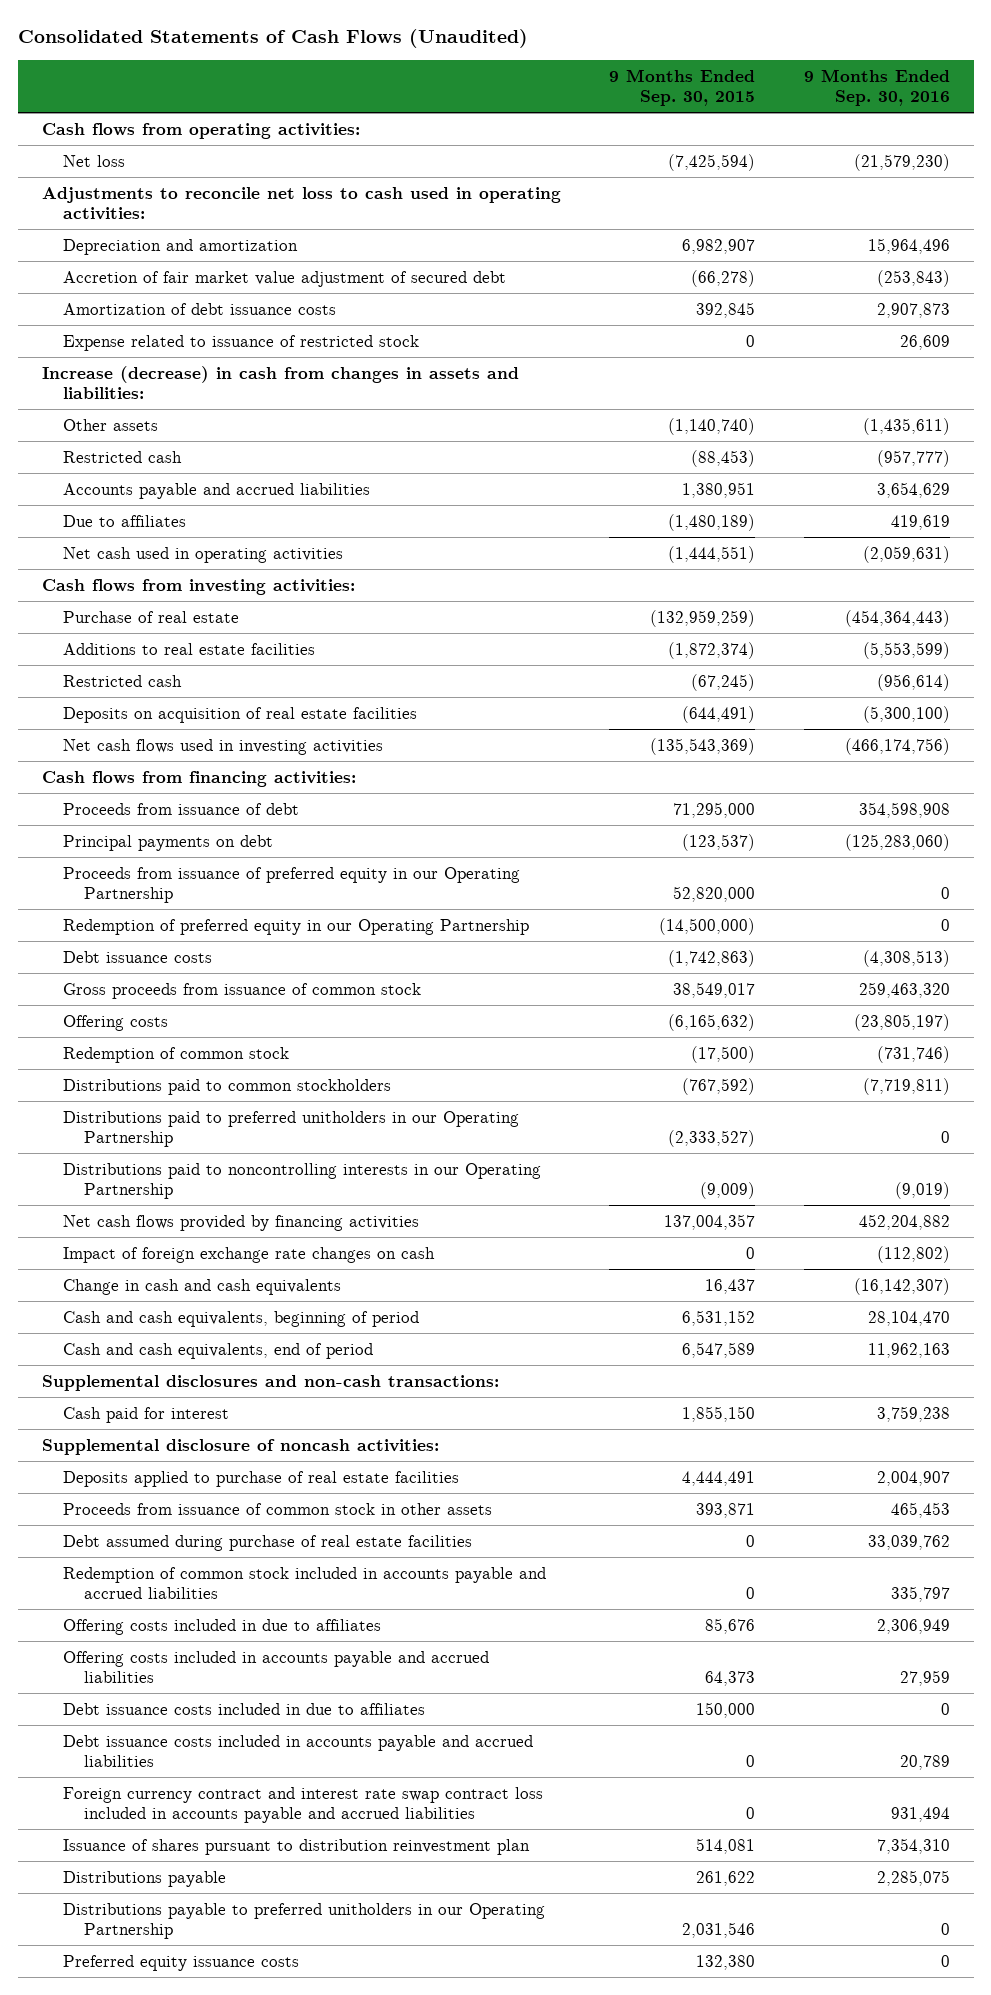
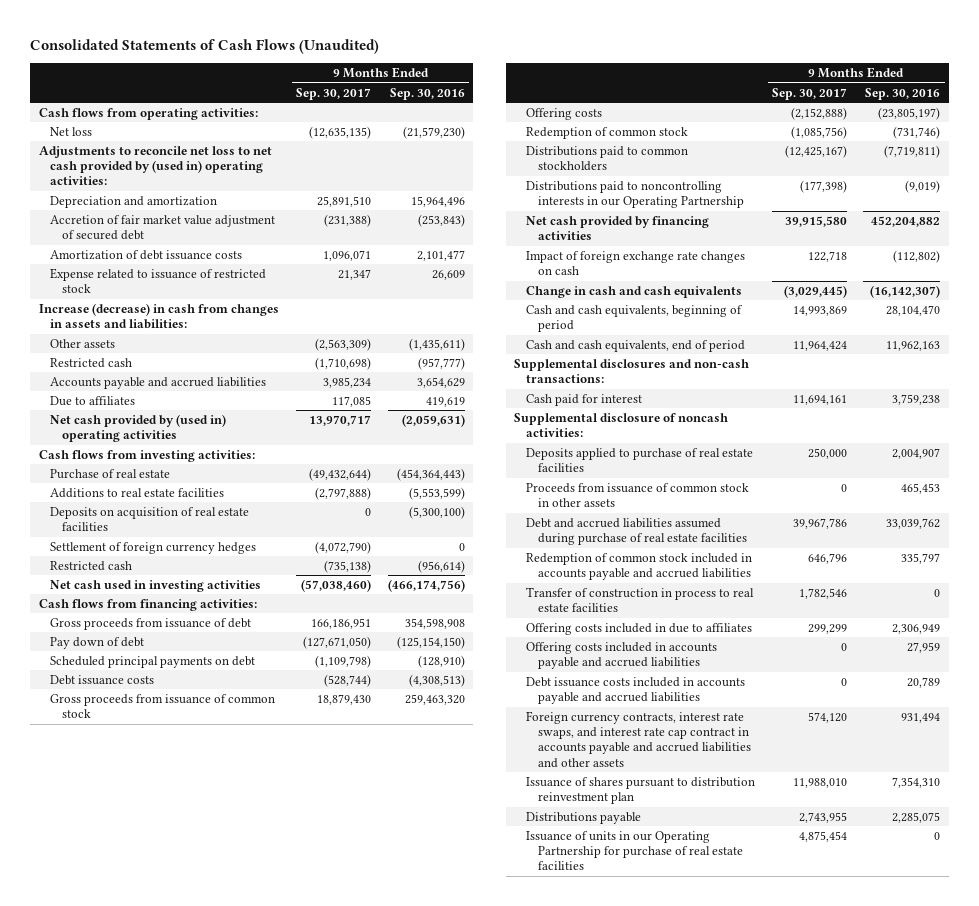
[609,68,756,106] 9 Months Ended Sep. 30, 2015 -> none
none -> [296,87,372,100] Sep. 30, 2017
[41,186,561,220] Adjustments to reconcile net loss to cash used in operating activities: -> [38,145,272,186] Adjustments to reconcile net loss to net cash provided by (used in) operating activities:
[876,302,950,318] 2,907,873 -> [416,249,465,261] 2,101,477
[62,546,343,563] Net cash used in operating activities -> [50,413,227,443] Net cash provided by (used in) operating activities
none -> [50,541,257,554] Settlement of foreign currency hedges
[62,674,182,687] Restricted cash -> [50,560,133,571] Restricted cash
[62,738,383,755] Net cash flows used in investing activities -> [50,579,262,592] Net cash used in investing activities
[62,866,520,903] Proceeds from issuance of preferred equity in our Operating Partnership -> none
[62,918,529,935] Redemption of preferred equity in our Operating Partnership -> none
[62,802,299,815] Proceeds from issuance of debt -> [50,617,252,630] Gross proceeds from issuance of debt
none -> [50,636,145,649] Pay down of debt
[62,834,273,851] Principal payments on debt -> [50,655,256,668] Scheduled principal payments on debt
[844,833,950,851] (125,283,060) -> [417,654,465,668] (128,910)
[62,1110,519,1147] Distributions paid to preferred unitholders in our Operating Partnership -> none
[62,1214,419,1231] Net cash flows provided by financing activities -> [526,215,710,241] Net cash provided by financing activities
[62,1534,472,1551] Debt assumed during purchase of real estate facilities -> [526,517,748,546] Debt and accrued liabilities assumed during purchase of real estate facilities
none -> [526,586,755,613] Transfer of construction in process to real estate facilities
[62,1702,425,1715] Debt issuance costs included in due to affiliates -> none
[62,1786,543,1823] Foreign currency contract and interest rate swap contract loss included in accounts payable and accrued liabilities -> [526,710,752,768] Foreign currency contracts, interest rate swaps, and interest rate cap contract in accounts payable and accrued liabilities and other assets
[62,1902,545,1939] Distributions payable to preferred unitholders in our Operating Partnership -> none
[62,1954,299,1971] Preferred equity issuance costs -> none
none -> [526,830,744,871] Issuance of units in our Operating Partnership for purchase of real estate facilities

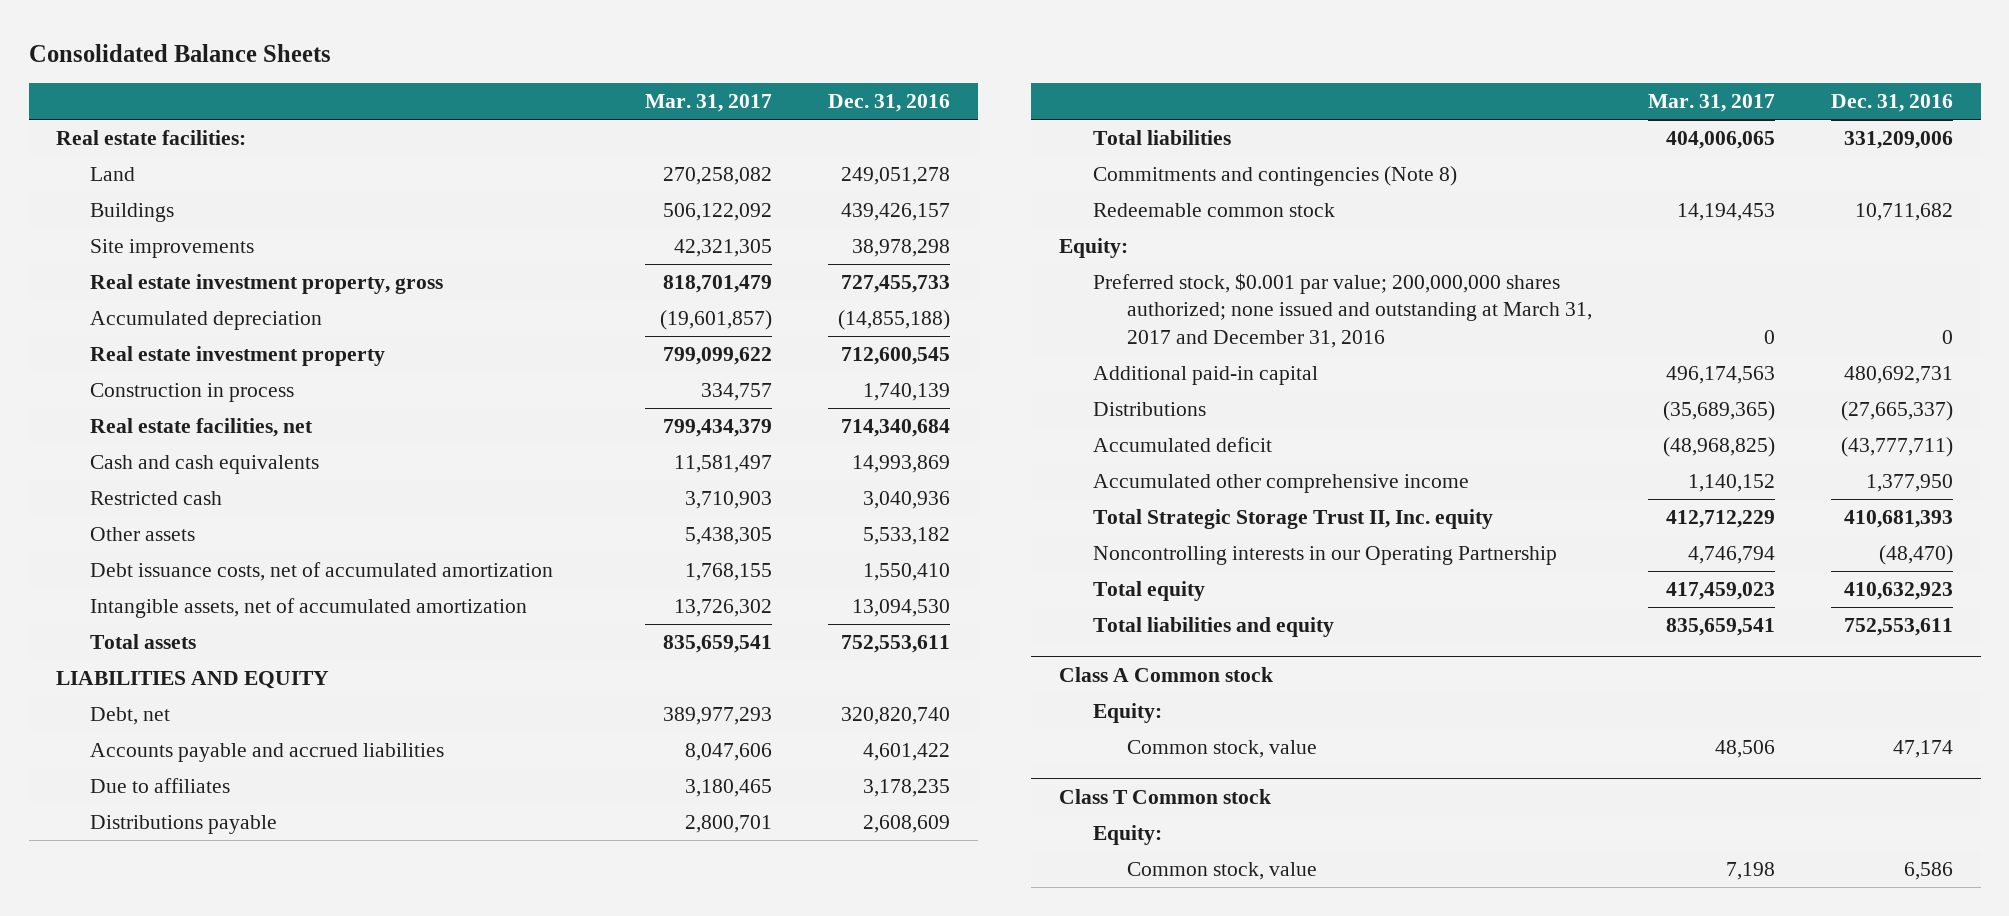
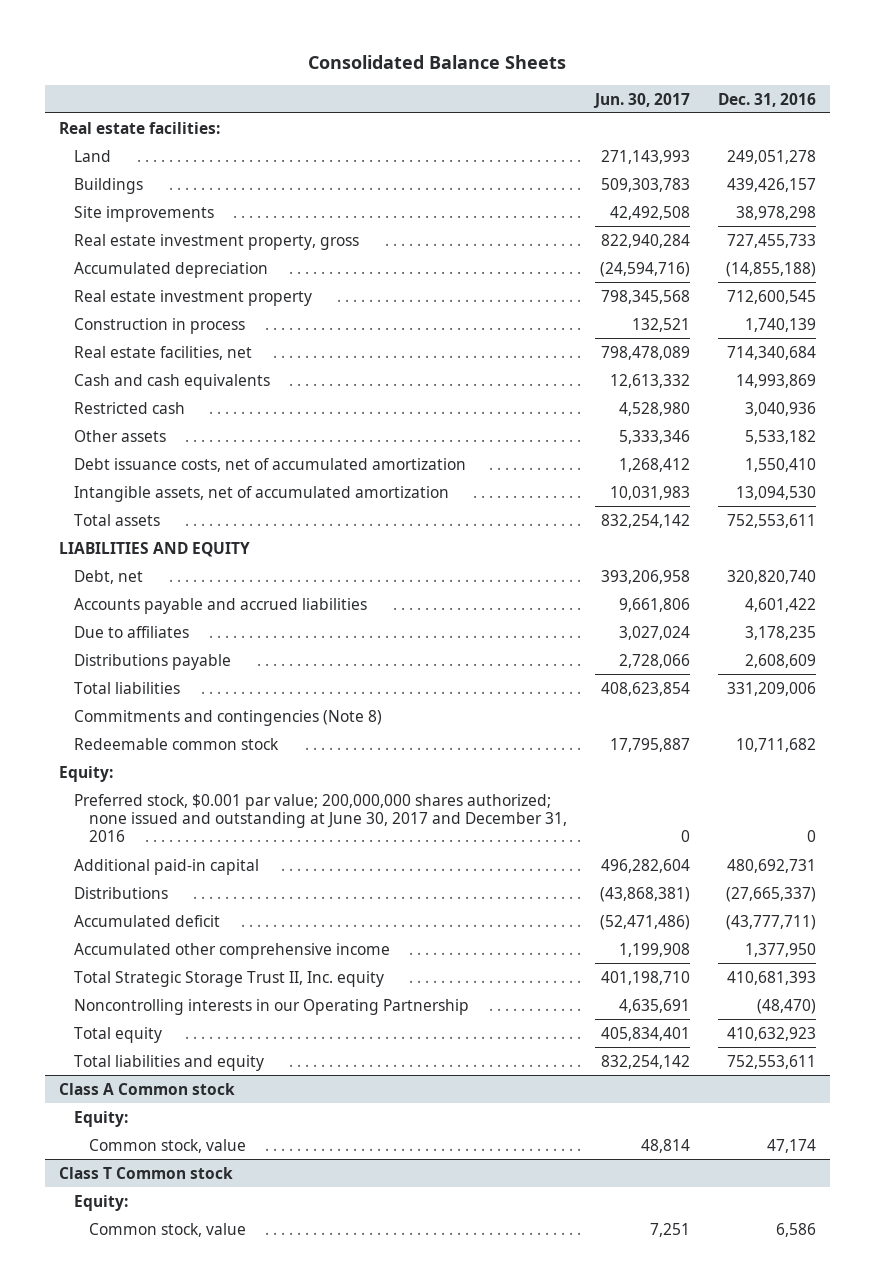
[645,94,773,113] Mar. 31, 2017 -> none
none -> [592,92,690,108] Jun. 30, 2017
[1093,272,1593,348] Preferred stock, $0.001 par value; 200,000,000 shares authorized; none issued and outstanding at March 31, 2017 and December 31, 2016 -> [73,793,567,843] Preferred stock, $0.001 par value; 200,000,000 shares authorized; none issued and outstanding at June 30, 2017 and December 31, 2016

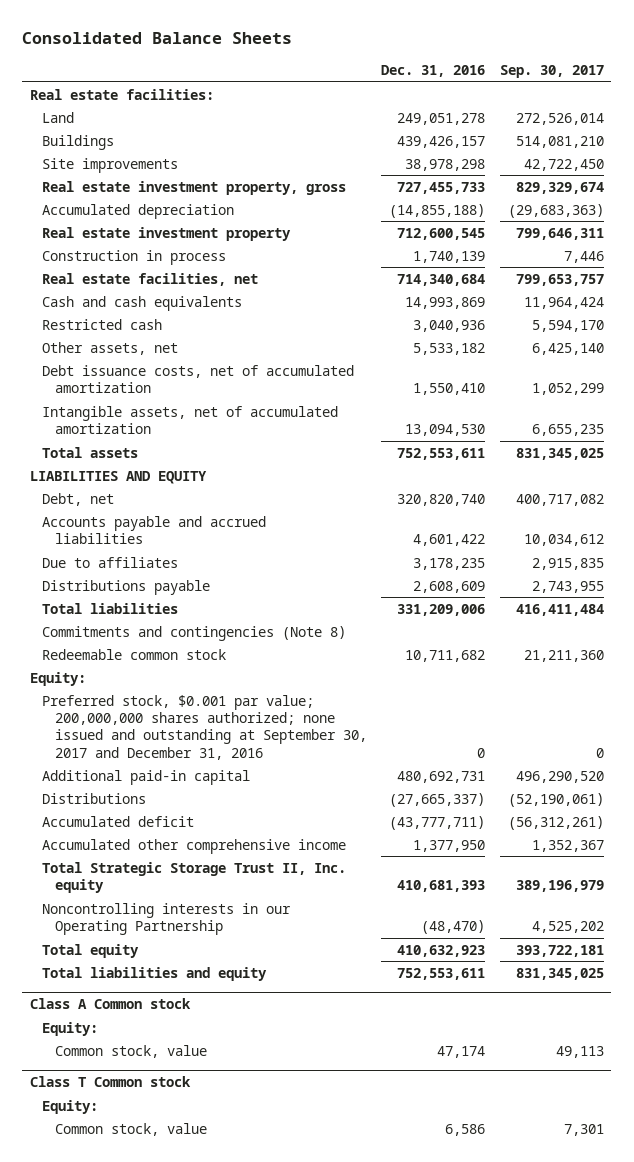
[592,92,690,108] Jun. 30, 2017 -> none
none -> [499,65,604,79] Sep. 30, 2017
[73,429,166,442] Other assets -> [42,341,179,355] Other assets, net
[73,793,567,843] Preferred stock, $0.001 par value; 200,000,000 shares authorized; none issued and outstanding at June 30, 2017 and December 31, 2016 -> [42,694,367,760] Preferred stock, $0.001 par value; 200,000,000 shares authorized; none issued and outstanding at September 30, 2017 and December 31, 2016

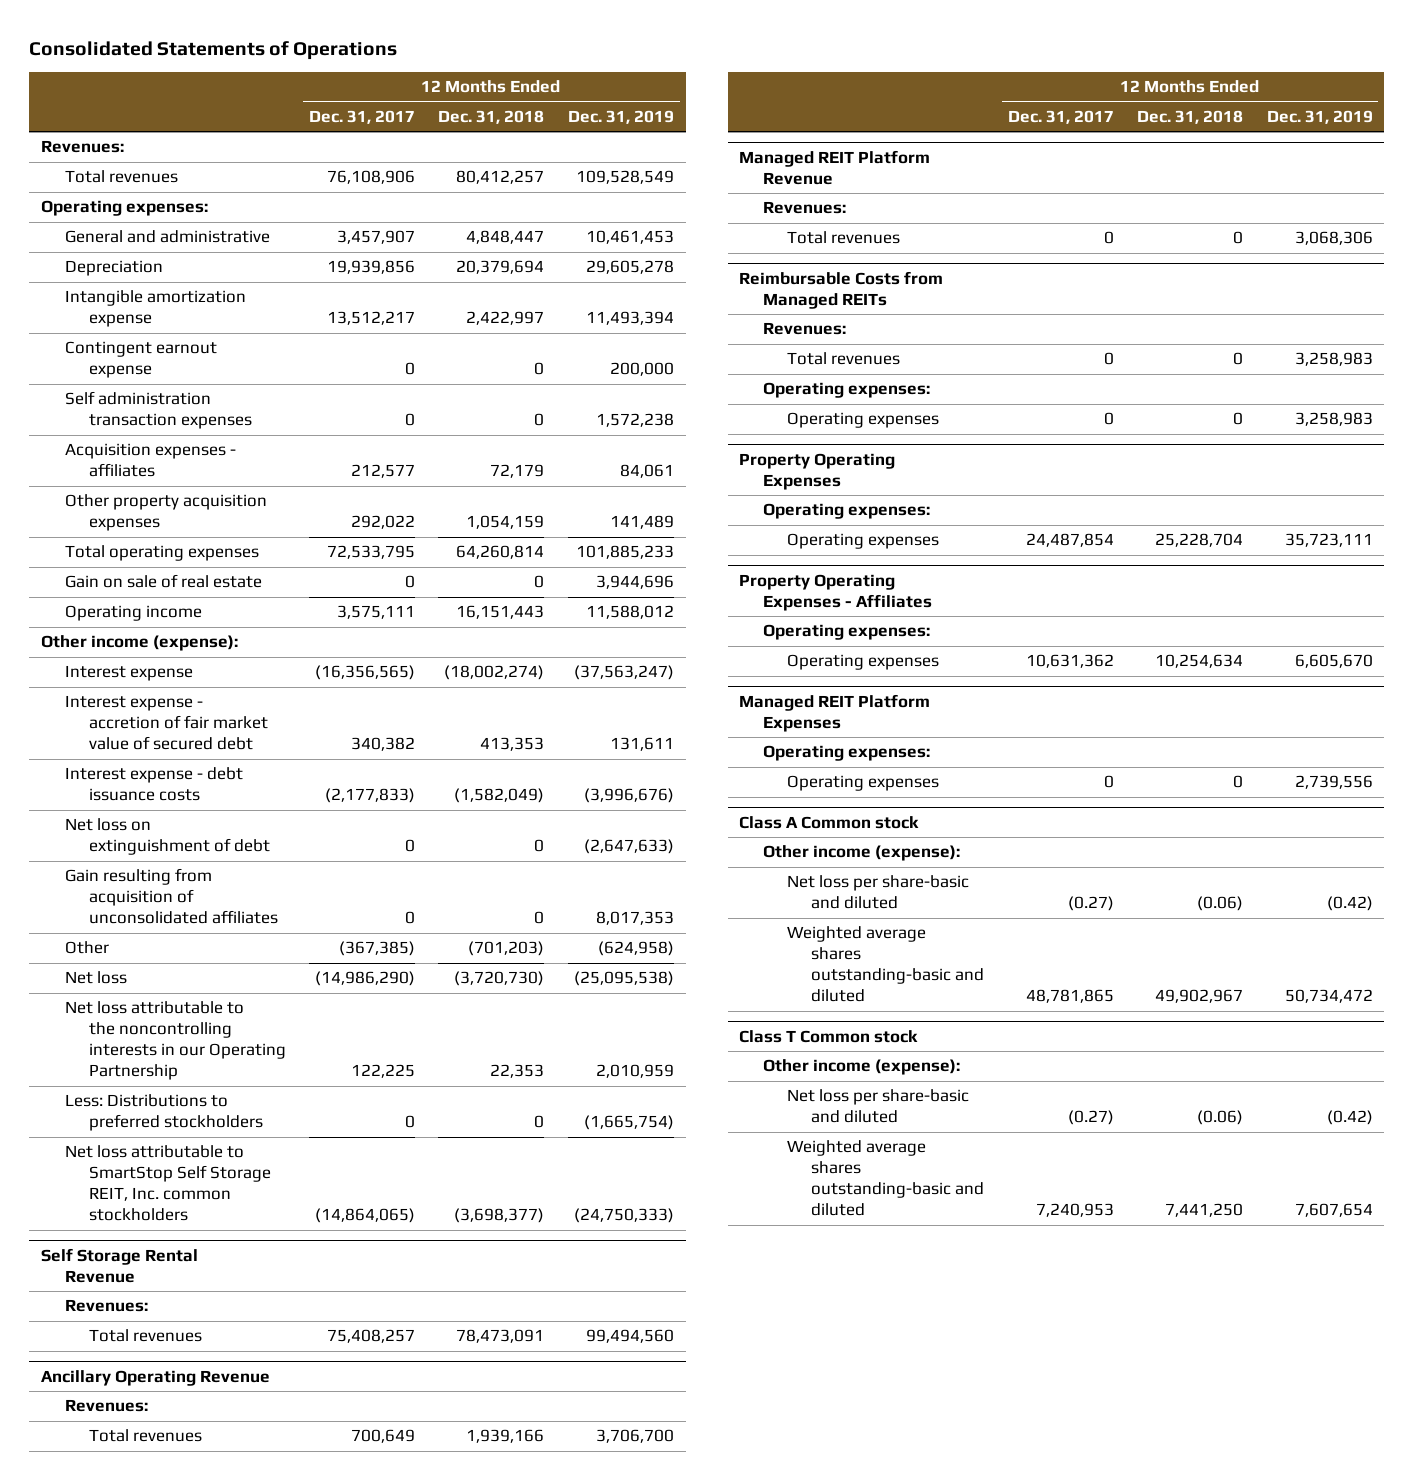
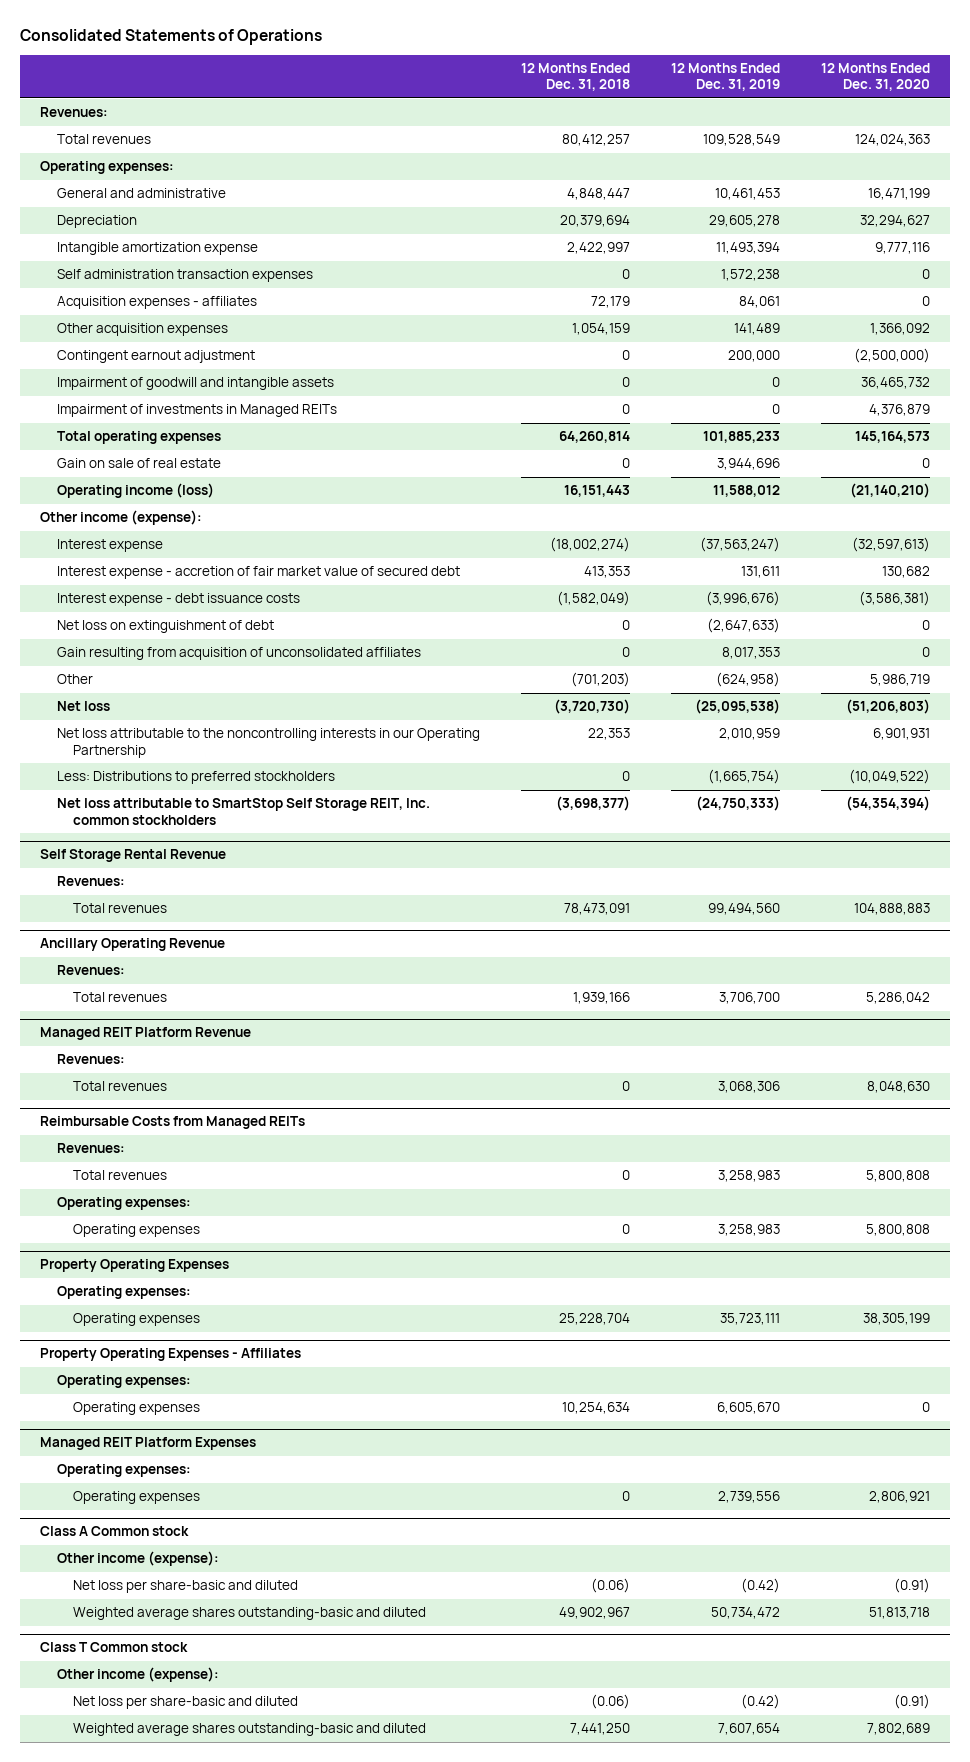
[309,109,416,124] Dec. 31, 2017 -> none
none -> [820,63,930,92] 12 Months Ended Dec. 31, 2020
[64,341,217,379] Contingent earnout expense -> none
[64,494,267,532] Other property acquisition expenses -> [56,323,228,337] Other acquisition expenses
none -> [56,350,255,364] Contingent earnout adjustment
none -> [56,377,334,391] Impairment of goodwill and intangible assets
none -> [56,404,337,418] Impairment of investments in Managed REITs
[64,605,202,622] Operating income -> [56,483,214,499] Operating income (loss)

